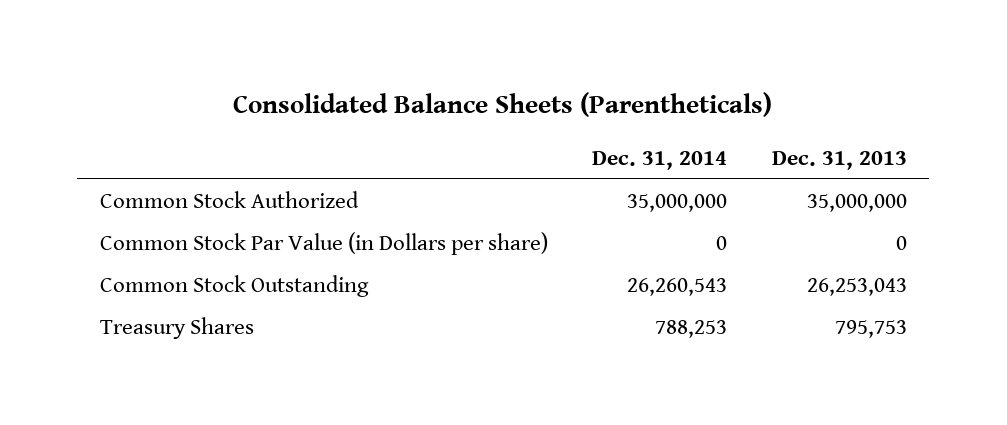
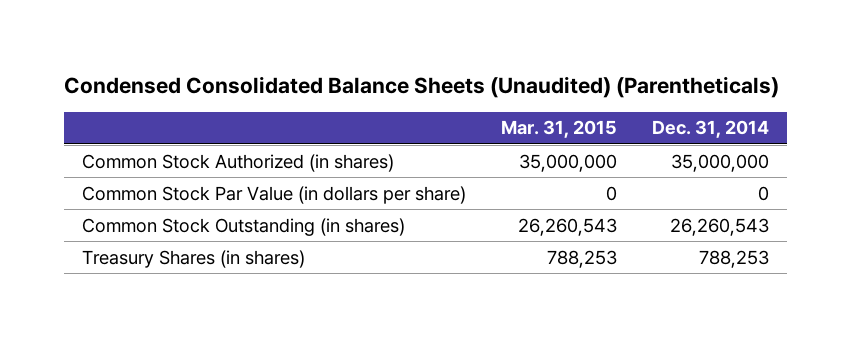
[233,92,773,118] Consolidated Balance Sheets (Parentheticals) -> [64,76,780,99] Condensed Consolidated Balance Sheets (Unaudited) (Parentheticals)
[772,150,908,170] Dec. 31, 2013 -> none
none -> [501,120,618,139] Mar. 31, 2015
[99,191,359,209] Common Stock Authorized -> [81,153,394,172] Common Stock Authorized (in shares)
[99,232,548,256] Common Stock Par Value (in Dollars per share) -> [81,185,466,204] Common Stock Par Value (in dollars per share)
[99,275,369,298] Common Stock Outstanding -> [81,217,405,236] Common Stock Outstanding (in shares)
[99,317,254,340] Treasury Shares -> [81,249,305,268] Treasury Shares (in shares)

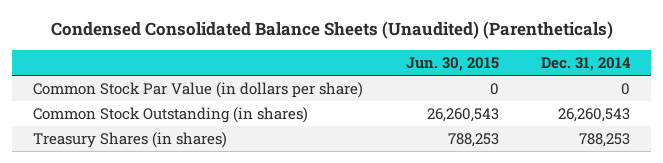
[501,120,618,139] Mar. 31, 2015 -> none
none -> [405,57,499,72] Jun. 30, 2015
[81,153,394,172] Common Stock Authorized (in shares) -> none

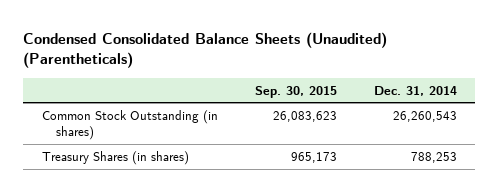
[405,57,499,72] Jun. 30, 2015 -> none
none -> [254,85,337,98] Sep. 30, 2015
[33,81,364,98] Common Stock Par Value (in dollars per share) -> none

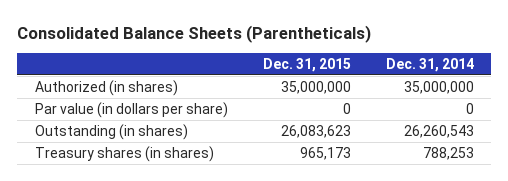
[23,31,388,69] Condensed Consolidated Balance Sheets (Unaudited) (Parentheticals) -> [16,25,371,44] Consolidated Balance Sheets (Parentheticals)
[254,85,337,98] Sep. 30, 2015 -> none
none -> [262,58,351,73] Dec. 31, 2015
none -> [34,79,178,96] Authorized (in shares)
none -> [34,101,228,118] Par value (in dollars per share)
[41,109,218,141] Common Stock Outstanding (in shares) -> [34,123,188,140] Outstanding (in shares)
[41,150,189,165] Treasury Shares (in shares) -> [34,145,214,162] Treasury shares (in shares)

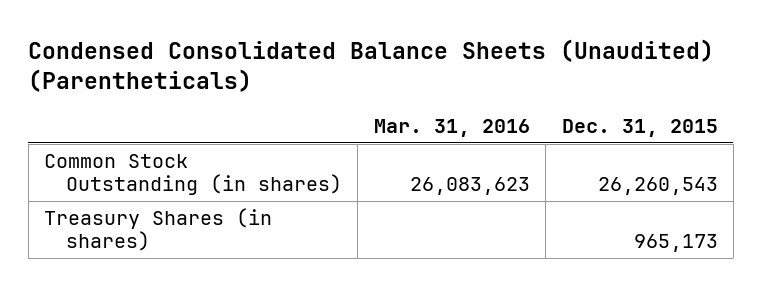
[16,25,371,44] Consolidated Balance Sheets (Parentheticals) -> [28,38,715,93] Condensed Consolidated Balance Sheets (Unaudited) (Parentheticals)
[385,58,474,73] Dec. 31, 2014 -> none
none -> [373,118,530,137] Mar. 31, 2016
[34,79,178,96] Authorized (in shares) -> none
[34,101,228,118] Par value (in dollars per share) -> none
[34,123,188,140] Outstanding (in shares) -> [44,154,342,196] Common Stock Outstanding (in shares)
[280,124,351,138] 26,083,623 -> [597,177,718,196] 26,260,543
[34,145,214,162] Treasury shares (in shares) -> [44,208,273,252] Treasury Shares (in shares)

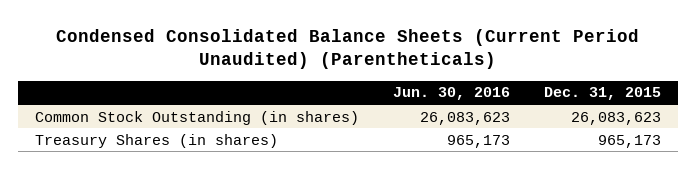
[28,38,715,93] Condensed Consolidated Balance Sheets (Unaudited) (Parentheticals) -> [55,28,639,70] Condensed Consolidated Balance Sheets (Current Period Unaudited) (Parentheticals)
[373,118,530,137] Mar. 31, 2016 -> none
none -> [392,87,510,101] Jun. 30, 2016
[597,177,718,196] 26,260,543 -> [570,111,661,125] 26,083,623

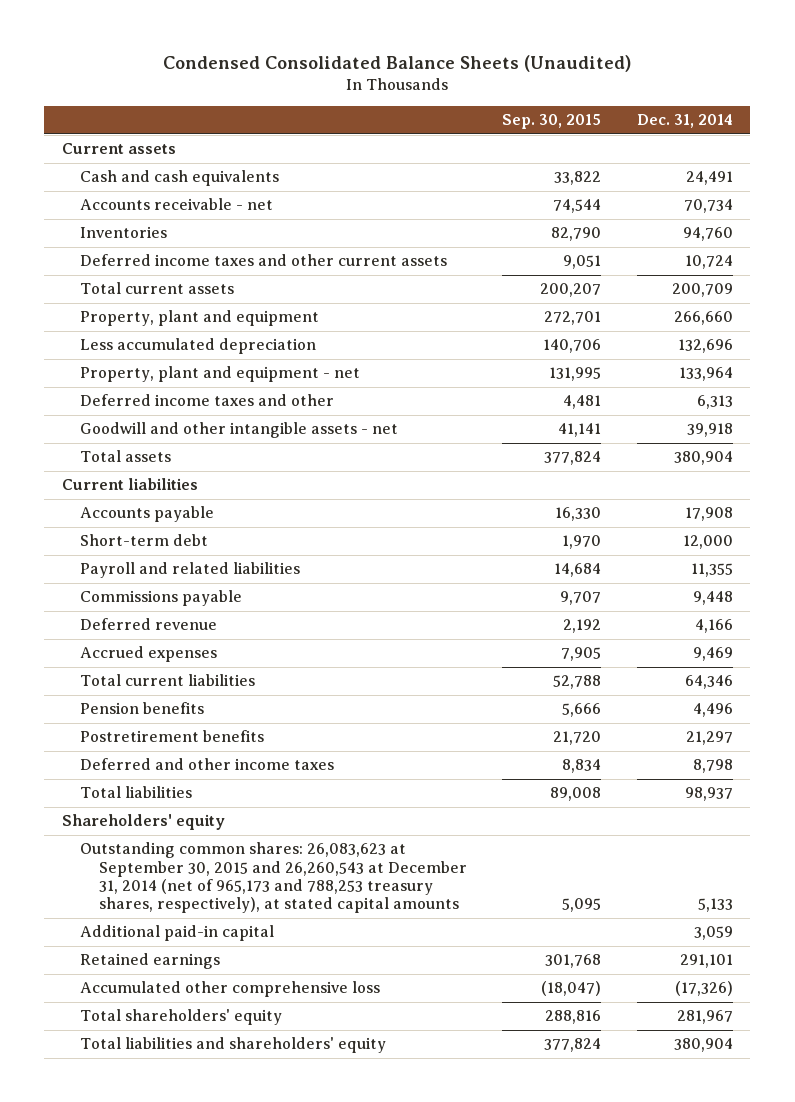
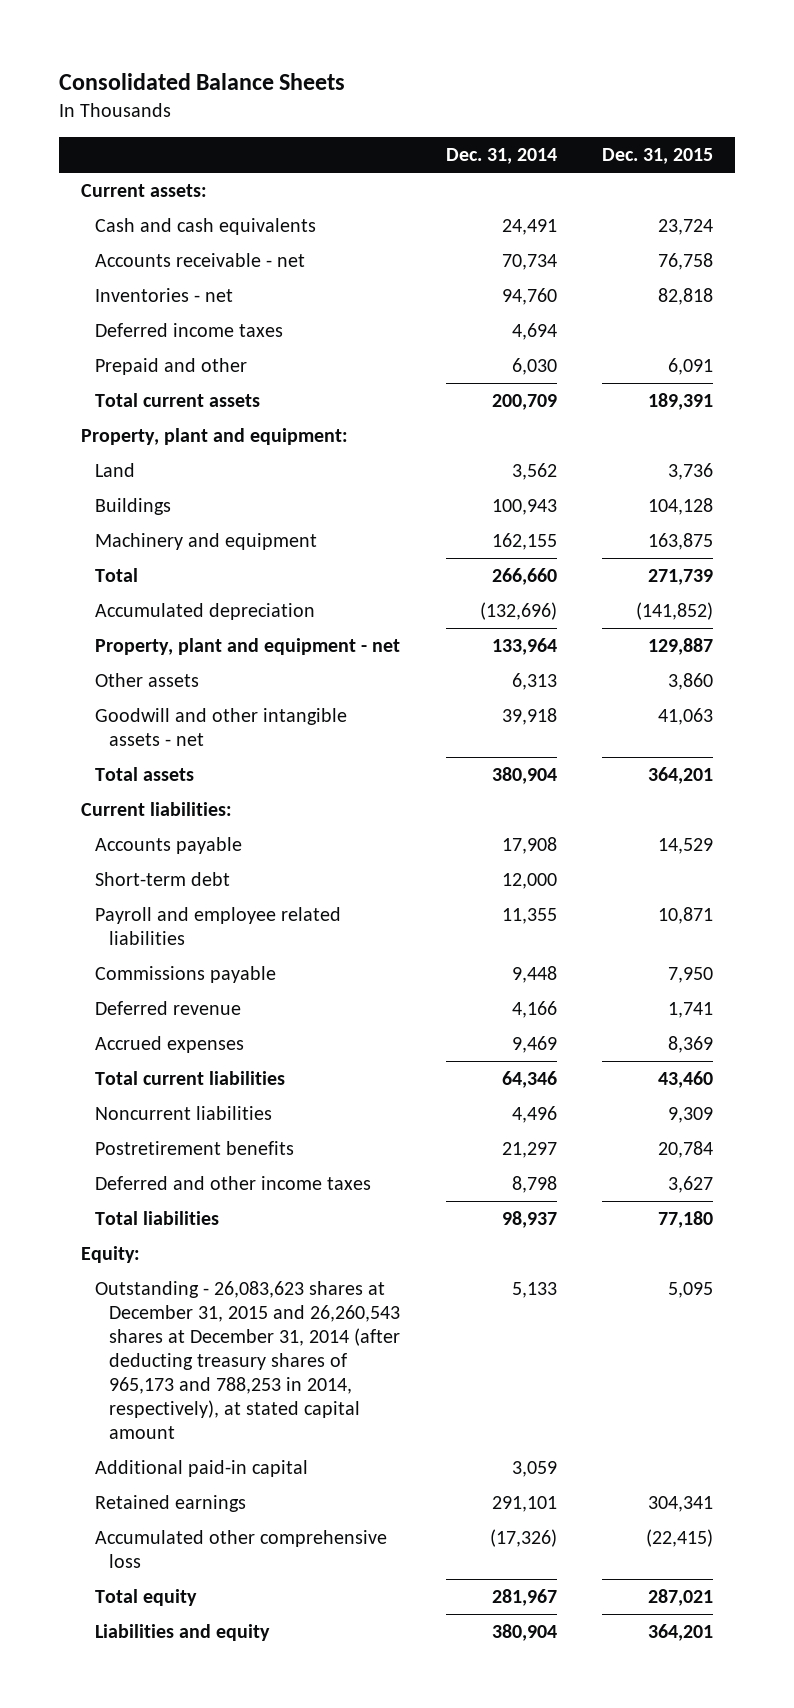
[163,54,632,72] Condensed Consolidated Balance Sheets (Unaudited) -> [58,72,345,90] Consolidated Balance Sheets
[502,114,602,130] Sep. 30, 2015 -> none
none -> [601,148,713,165] Dec. 31, 2015
[61,143,176,155] Current assets -> [81,183,208,197] Current assets:
[80,226,168,239] Inventories -> [95,287,234,302] Inventories - net
[80,254,448,267] Deferred income taxes and other current assets -> [95,322,284,337] Deferred income taxes
[684,255,733,270] 10,724 -> [511,322,557,340] 4,694
none -> [95,357,248,375] Prepaid and other
none -> [81,427,349,445] Property, plant and equipment:
none -> [95,462,136,477] Land
none -> [95,497,172,515] Buildings
none -> [95,532,318,550] Machinery and equipment
[80,310,320,327] Property, plant and equipment -> [95,567,139,582] Total
[80,338,317,355] Less accumulated depreciation -> [95,602,316,620] Accumulated depreciation
[677,339,733,354] 132,696 -> [479,601,557,620] (132,696)
[80,394,335,407] Deferred income taxes and other -> [95,672,200,687] Other assets
[61,478,198,491] Current liabilities -> [81,801,233,816] Current liabilities:
[80,562,301,579] Payroll and related liabilities -> [95,906,342,945] Payroll and employee related liabilities
[80,702,205,715] Pension benefits -> [95,1105,273,1120] Noncurrent liabilities
[61,814,225,831] Shareholders' equity -> [81,1245,141,1263] Equity:
[80,842,468,914] Outstanding common shares: 26,083,623 at September 30, 2015 and 26,260,543 at December 31, 2014 (net of 965,173 and 788,253 treasury shares, respectively), at stated capital amounts -> [95,1280,401,1440] Outstanding - 26,083,623 shares at December 31, 2015 and 26,260,543 shares at December 31, 2014 (after deducting treasury shares of 965,173 and 788,253 in 2014, respectively), at stated capital amount
[80,1009,283,1026] Total shareholders' equity -> [95,1588,198,1606] Total equity
[80,1037,387,1054] Total liabilities and shareholders' equity -> [95,1623,271,1641] Liabilities and equity

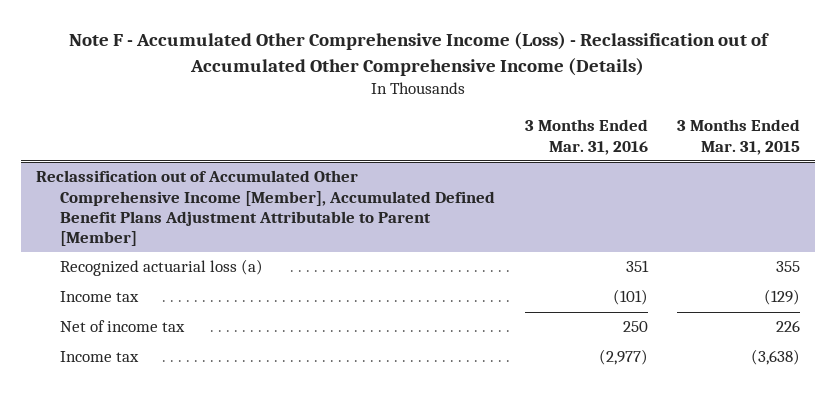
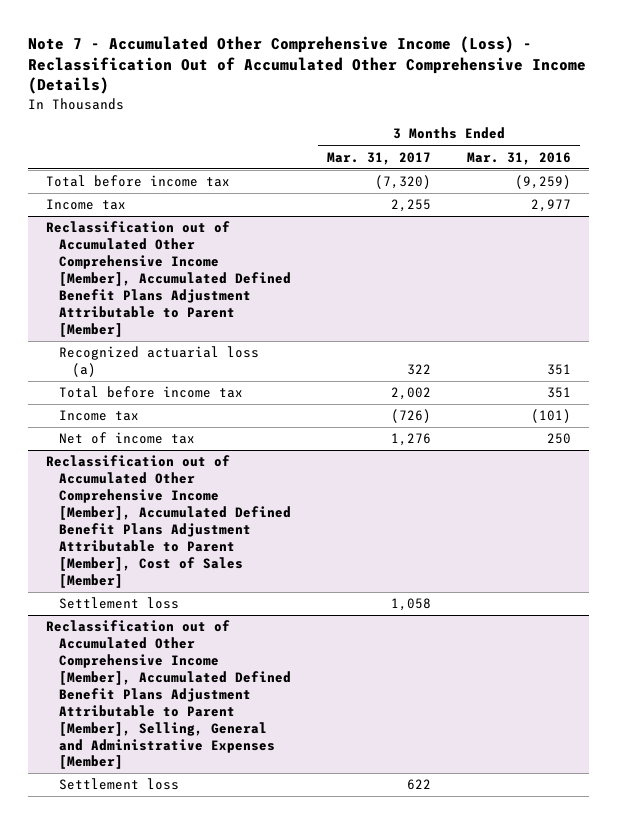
[69,32,770,77] Note F - Accumulated Other Comprehensive Income (Loss) - Reclassification out of Accumulated Other Comprehensive Income (Details) -> [27,35,586,95] Note 7 - Accumulated Other Comprehensive Income (Loss) - Reclassification Out of Accumulated Other Comprehensive Income (Details)
[677,119,801,155] 3 Months Ended Mar. 31, 2015 -> none
none -> [327,151,432,165] Mar. 31, 2017
none -> [46,175,231,188] Total before income tax
none -> [46,199,127,211] Income tax
none -> [59,386,244,399] Total before income tax
[60,351,140,363] Income tax -> none
none -> [46,455,292,588] Reclassification out of Accumulated Other Comprehensive Income [Member], Accumulated Defined Benefit Plans Adjustment Attributable to Parent [Member], Cost of Sales [Member]
none -> [59,597,180,610] Settlement loss
none -> [46,620,292,770] Reclassification out of Accumulated Other Comprehensive Income [Member], Accumulated Defined Benefit Plans Adjustment Attributable to Parent [Member], Selling, General and Administrative Expenses [Member]
none -> [59,778,180,791] Settlement loss

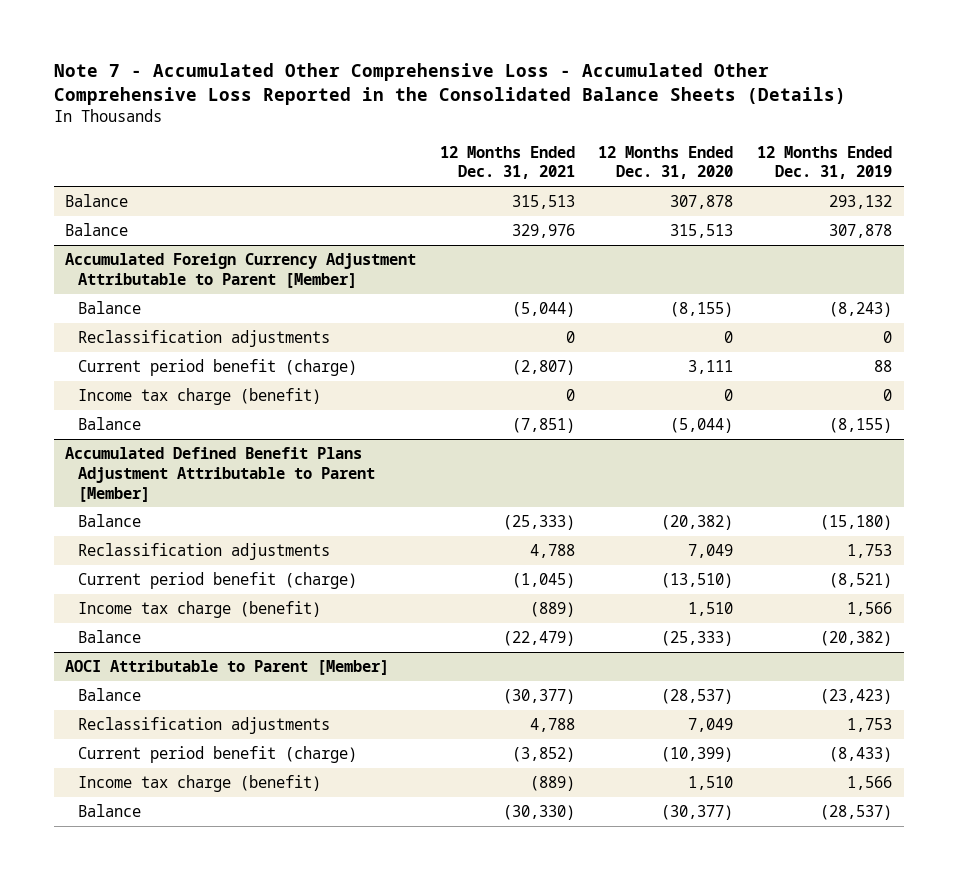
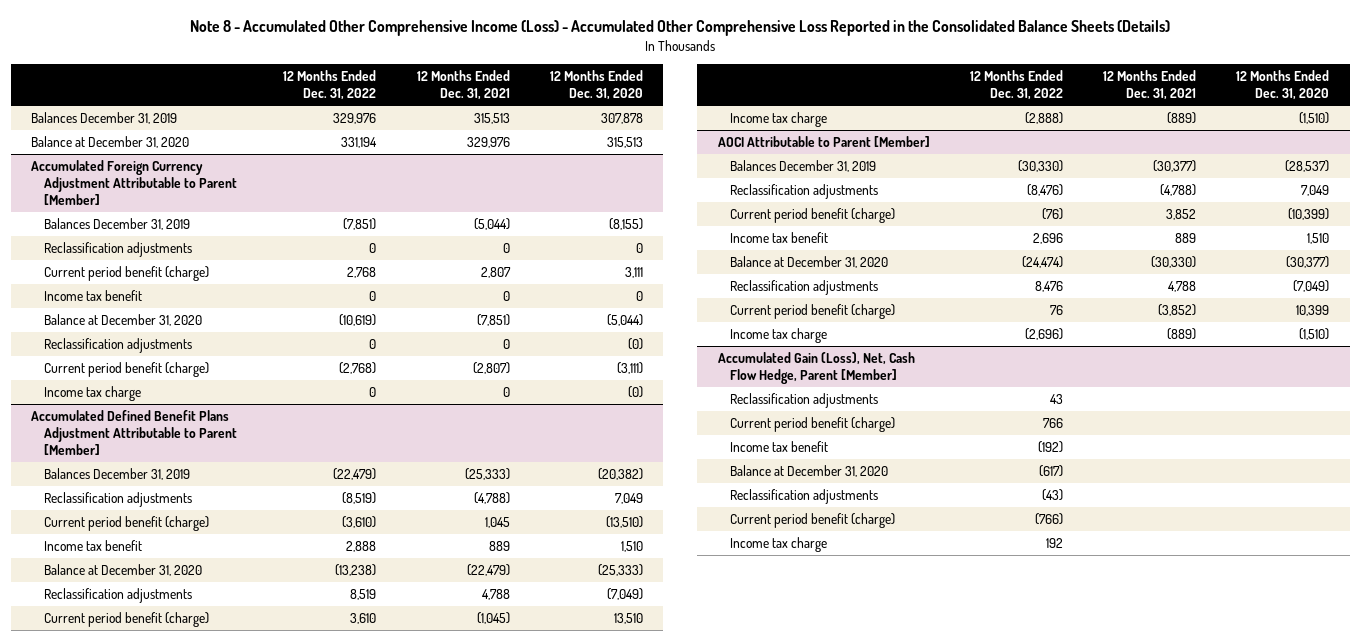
[53,63,846,106] Note 7 - Accumulated Other Comprehensive Loss - Accumulated Other Comprehensive Loss Reported in the Consolidated Balance Sheets (Details) -> [190,20,1171,37] Note 8 - Accumulated Other Comprehensive Income (Loss) - Accumulated Other Comprehensive Loss Reported in the Consolidated Balance Sheets (Details)
[757,145,893,180] 12 Months Ended Dec. 31, 2019 -> none
none -> [283,70,377,101] 12 Months Ended Dec. 31, 2022
[65,194,129,208] Balance -> [31,111,178,124] Balances December 31, 2019
[65,223,129,237] Balance -> [31,135,190,148] Balance at December 31, 2020
[78,301,142,315] Balance -> [43,217,190,230] Balances December 31, 2019
[511,360,575,376] (2,807) -> [480,266,511,278] 2,807
[78,388,322,406] Income tax charge (benefit) -> [43,289,142,301] Income tax benefit
[78,417,142,431] Balance -> [43,313,202,326] Balance at December 31, 2020
none -> [43,337,192,353] Reclassification adjustments
none -> [43,361,209,377] Current period benefit (charge)
none -> [43,385,141,401] Income tax charge
[78,514,142,528] Balance -> [43,467,190,480] Balances December 31, 2019
[529,544,575,559] 4,788 -> [473,491,510,504] (4,788)
[511,573,575,589] (1,045) -> [484,516,510,528] 1,045
[78,601,322,619] Income tax charge (benefit) -> [43,539,142,551] Income tax benefit
[529,602,575,618] (889) -> [488,540,510,551] 889
[78,630,142,644] Balance -> [43,563,202,576] Balance at December 31, 2020
none -> [43,587,192,603] Reclassification adjustments
none -> [43,611,209,627] Current period benefit (charge)
none -> [729,111,827,127] Income tax charge
[78,688,142,702] Balance -> [729,159,876,172] Balances December 31, 2019
[529,718,575,733] 4,788 -> [1160,183,1197,196] (4,788)
[511,747,575,763] (3,852) -> [1166,208,1197,220] 3,852
[78,775,322,793] Income tax charge (benefit) -> [729,231,828,243] Income tax benefit
[529,776,575,792] (889) -> [1175,232,1197,243] 889
[78,804,142,818] Balance -> [729,255,888,268] Balance at December 31, 2020
none -> [729,279,878,295] Reclassification adjustments
none -> [729,303,895,319] Current period benefit (charge)
none -> [729,327,827,343] Income tax charge
none -> [717,351,915,384] Accumulated Gain (Loss), Net, Cash Flow Hedge, Parent [Member]
none -> [729,392,878,408] Reclassification adjustments
none -> [729,416,895,432] Current period benefit (charge)
none -> [729,440,828,452] Income tax benefit
none -> [729,464,888,477] Balance at December 31, 2020
none -> [729,488,878,504] Reclassification adjustments
none -> [729,512,895,528] Current period benefit (charge)
none -> [729,536,827,552] Income tax charge

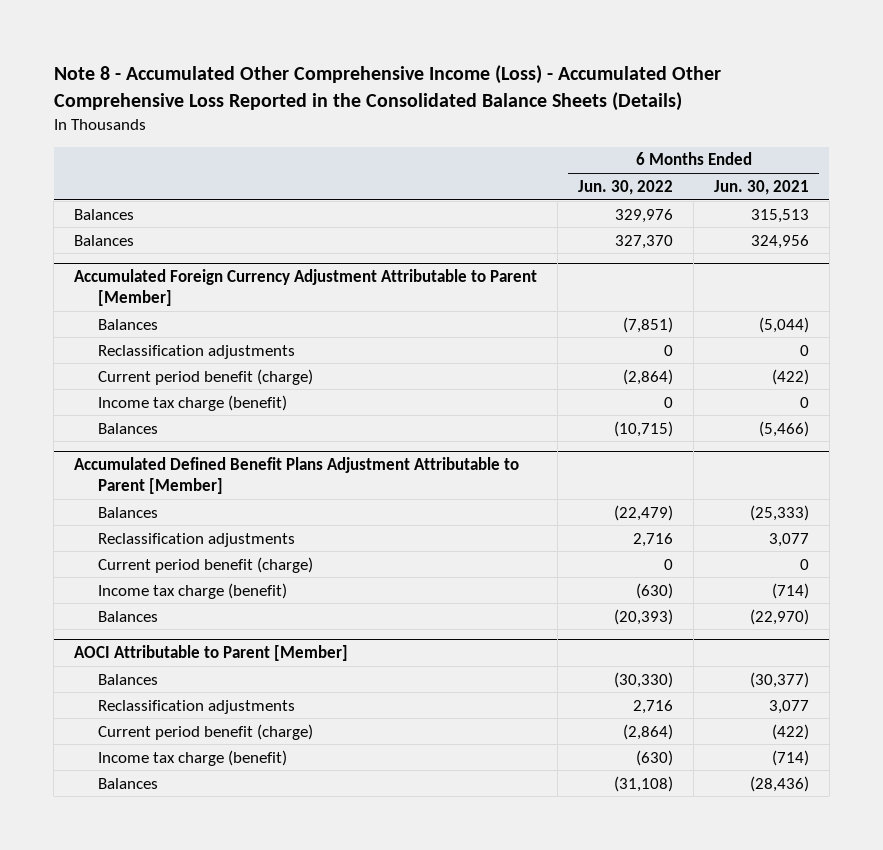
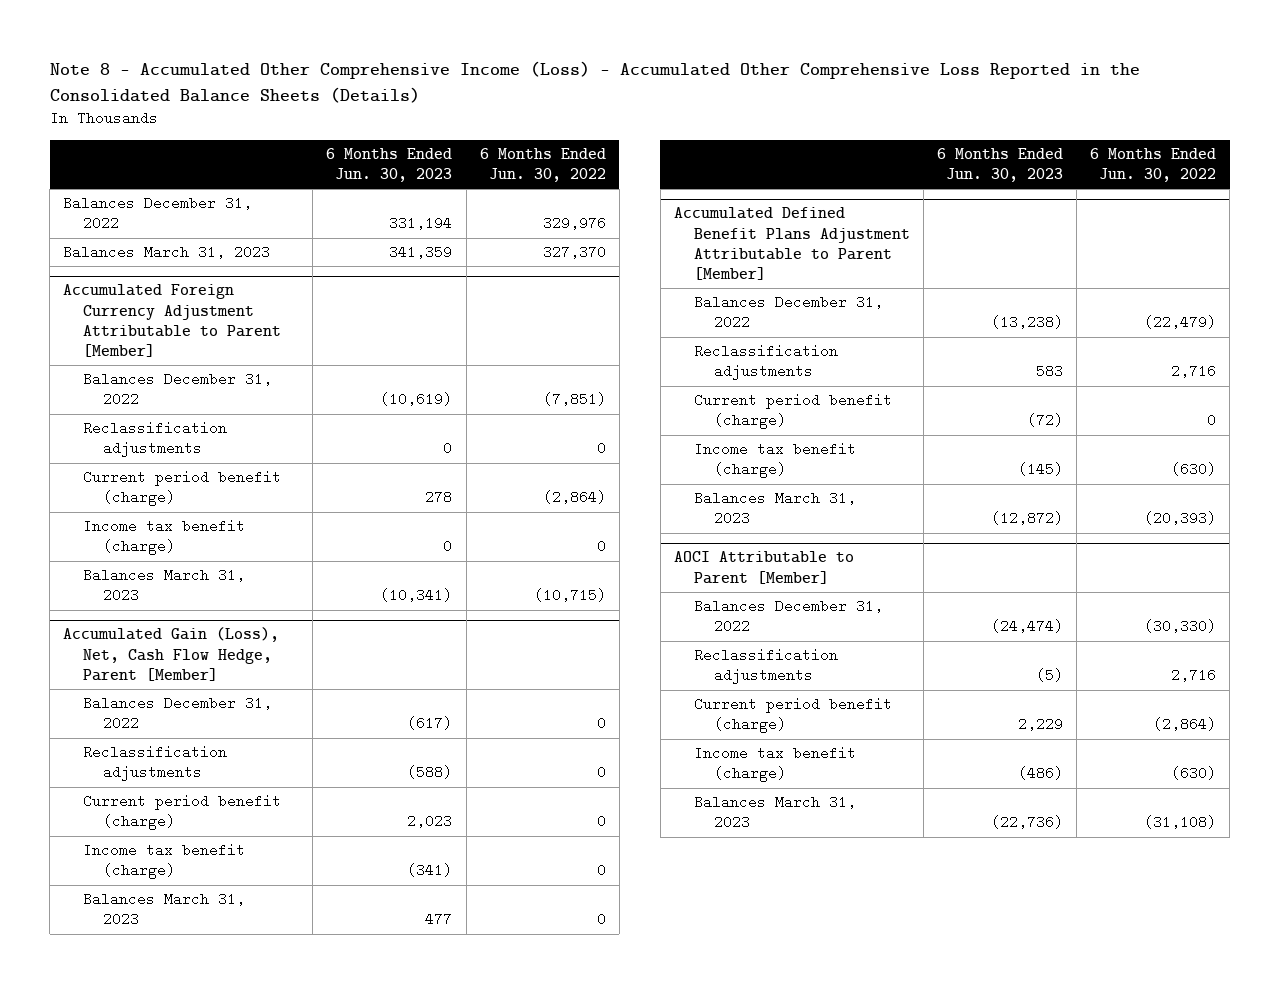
[714,179,810,195] Jun. 30, 2021 -> none
none -> [326,148,453,183] 6 Months Ended Jun. 30, 2023
[74,208,135,220] Balances -> [63,196,253,231] Balances December 31, 2022
[74,234,135,246] Balances -> [63,245,271,260] Balances March 31, 2023
[97,318,158,330] Balances -> [83,372,273,407] Balances December 31, 2022
[97,394,287,411] Income tax charge (benefit) -> [83,519,246,556] Income tax benefit (charge)
[97,422,158,434] Balances -> [83,568,246,603] Balances March 31, 2023
none -> [63,627,280,681] Accumulated Gain (Loss), Net, Cash Flow Hedge, Parent [Member]
none -> [83,696,273,731] Balances December 31, 2022
none -> [83,745,228,782] Reclassification adjustments
none -> [83,794,282,831] Current period benefit (charge)
none -> [83,843,246,880] Income tax benefit (charge)
none -> [83,892,246,927] Balances March 31, 2023
[97,506,158,518] Balances -> [693,295,883,330] Balances December 31, 2022
[97,582,287,599] Income tax charge (benefit) -> [693,442,856,479] Income tax benefit (charge)
[97,610,158,622] Balances -> [693,491,856,526] Balances March 31, 2023
[97,673,158,685] Balances -> [693,599,883,634] Balances December 31, 2022
[97,749,287,766] Income tax charge (benefit) -> [693,746,856,783] Income tax benefit (charge)
[97,777,158,789] Balances -> [693,795,856,830] Balances March 31, 2023

